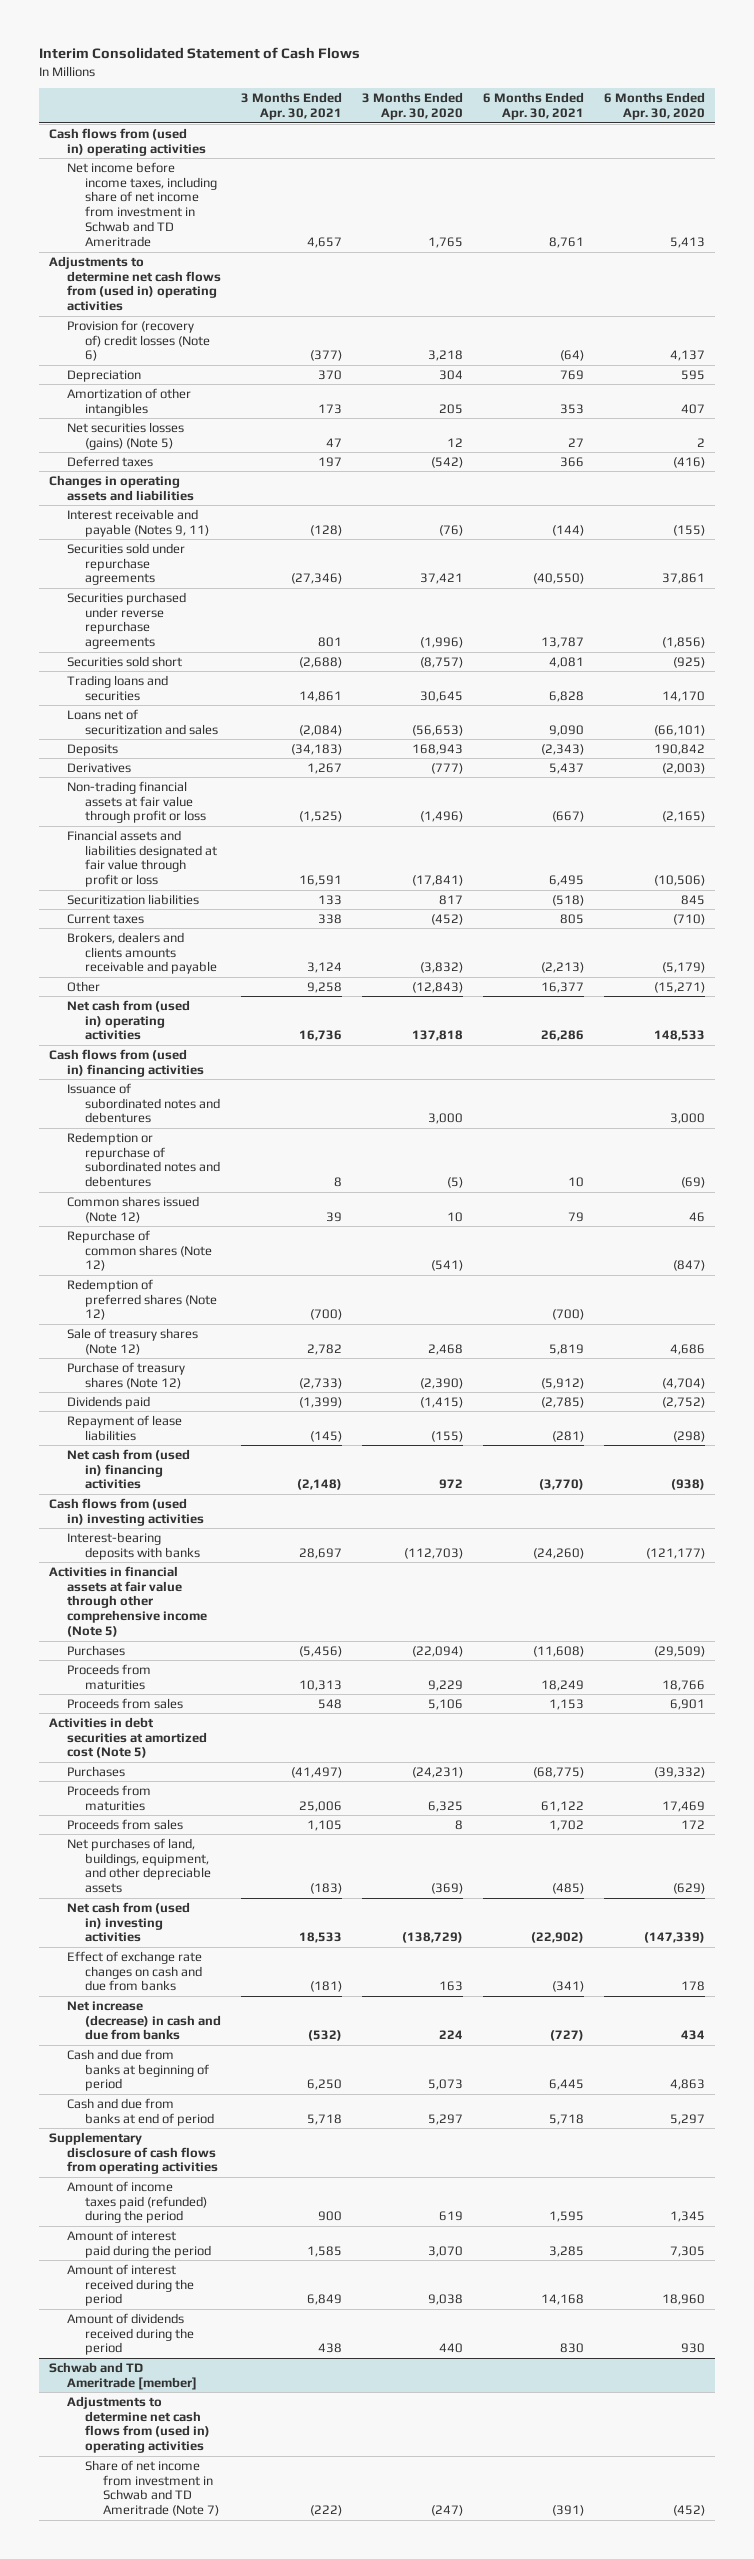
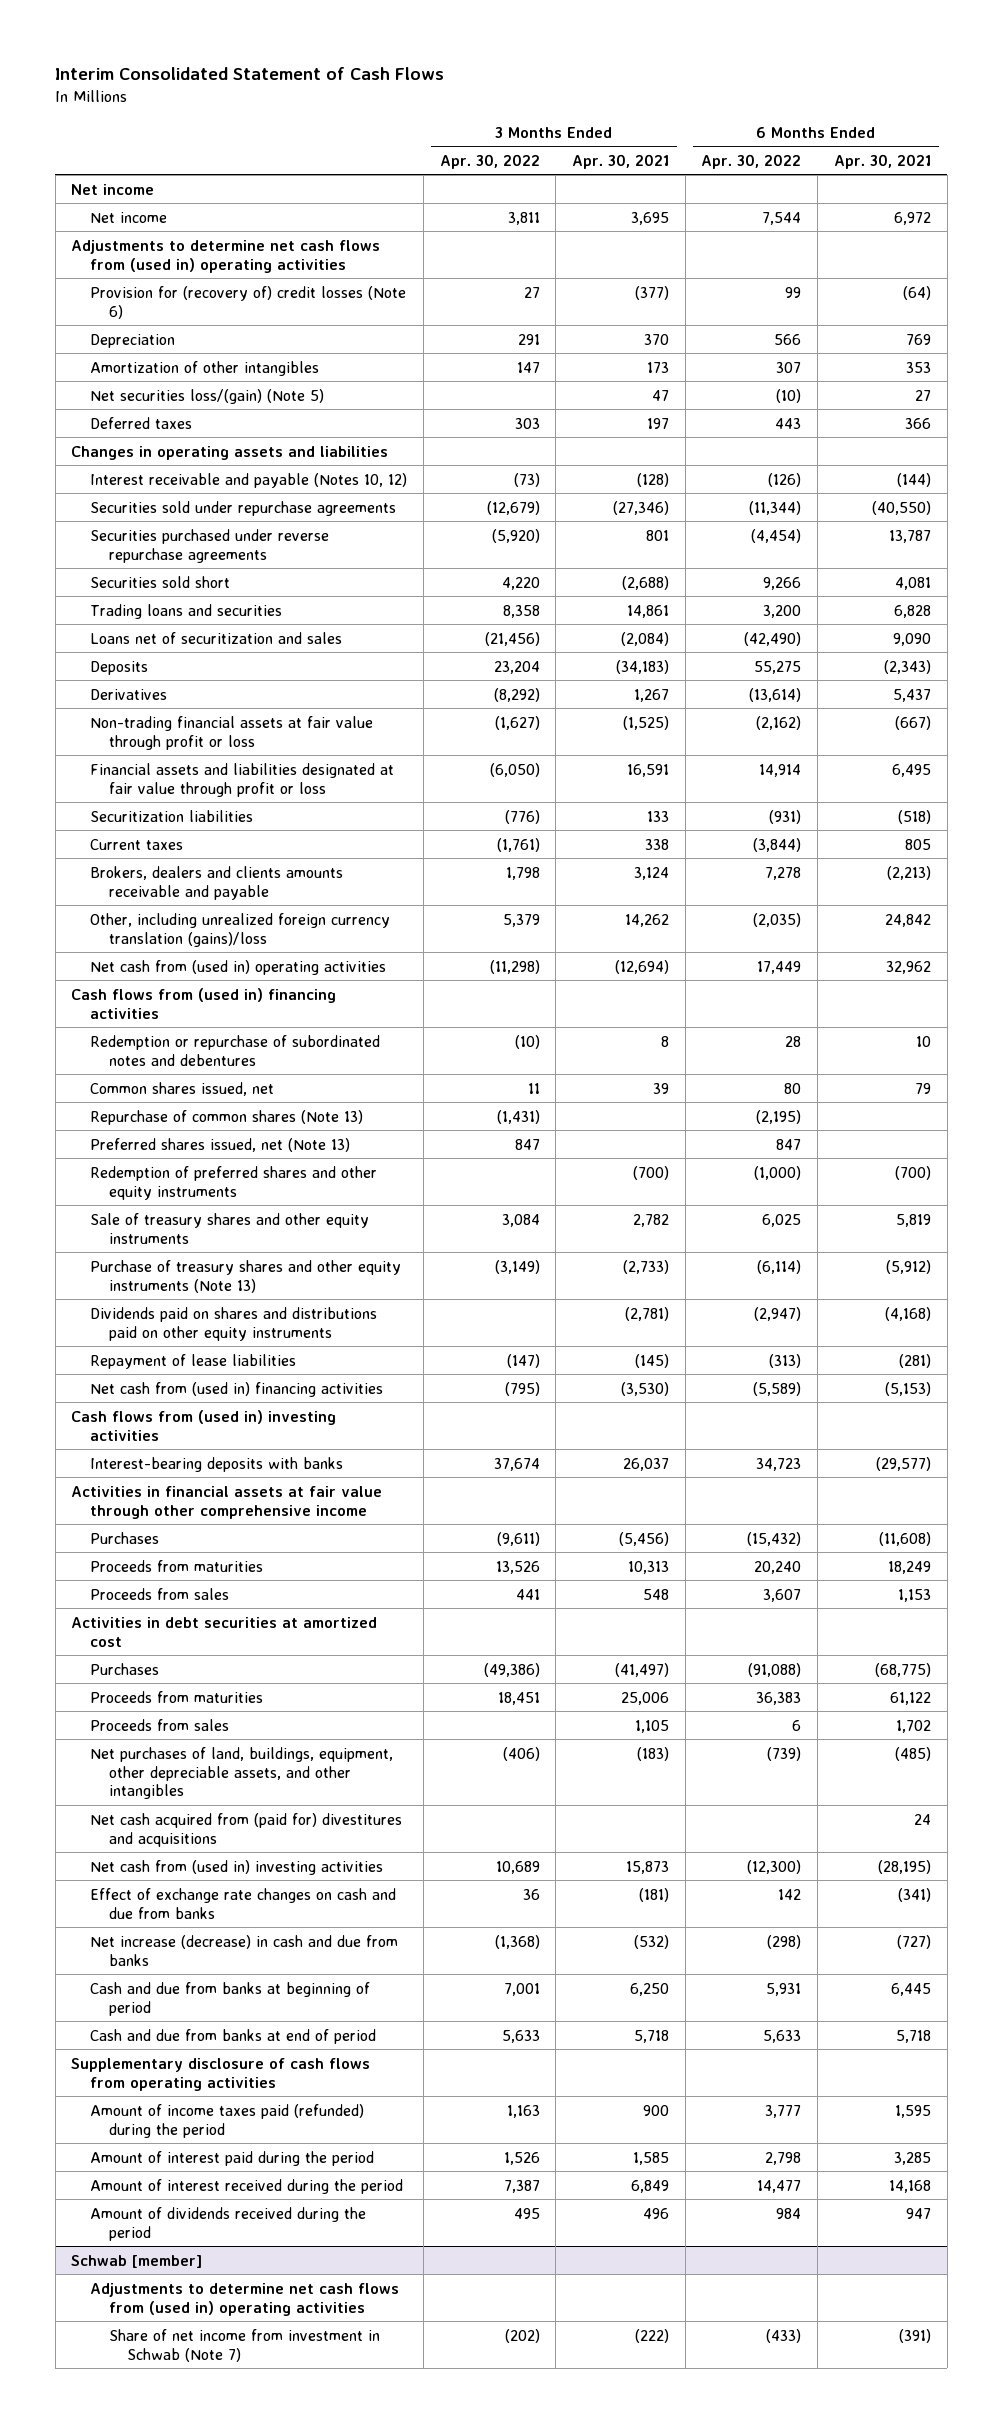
[361,92,463,120] 3 Months Ended Apr. 30, 2020 -> none
[604,92,706,120] 6 Months Ended Apr. 30, 2020 -> none
none -> [439,153,540,169] Apr. 30, 2022
none -> [701,153,802,169] Apr. 30, 2022
[66,161,217,247] Net income before income taxes, including share of net income from investment in Schwab and TD Ameritrade -> none
[48,127,206,156] Cash flows from (used in) operating activities -> [71,183,155,195] Net income
none -> [90,211,168,223] Net income
[66,421,184,450] Net securities losses (gains) (Note 5) -> [90,388,325,404] Net securities loss/(gain) (Note 5)
[66,508,209,537] Interest receivable and payable (Notes 9, 11) -> [90,472,408,488] Interest receivable and payable (Notes 10, 12)
[66,980,100,992] Other -> none
none -> [90,912,391,947] Other, including unrealized foreign currency translation (gains)/loss
[298,1030,342,1042] 16,736 -> [615,959,670,974] (12,694)
[540,1030,584,1042] 26,286 -> [885,960,931,974] 32,962
[66,1082,220,1124] Issuance of subordinated notes and debentures -> none
[66,1195,199,1223] Common shares issued (Note 12) -> [90,1081,275,1096] Common shares issued, net
[66,1229,212,1272] Repurchase of common shares (Note 12) -> [90,1109,364,1125] Repurchase of common shares (Note 13)
none -> [90,1137,351,1152] Preferred shares issued, net (Note 13)
[66,1278,217,1321] Redemption of preferred shares (Note 12) -> [90,1165,378,1200] Redemption of preferred shares and other equity instruments
[66,1327,198,1355] Sale of treasury shares (Note 12) -> [90,1212,370,1244] Sale of treasury shares and other equity instruments
[66,1361,185,1389] Purchase of treasury shares (Note 12) -> [90,1259,402,1293] Purchase of treasury shares and other equity instruments (Note 13)
[66,1395,150,1409] Dividends paid -> [90,1306,378,1341] Dividends paid on shares and distributions paid on other equity instruments
[298,1396,342,1408] (1,399) -> [625,1306,670,1321] (2,781)
[540,1396,584,1408] (2,785) -> [884,1306,931,1321] (4,168)
[296,1479,342,1491] (2,148) -> [621,1381,670,1396] (3,530)
[538,1479,584,1491] (3,770) -> [884,1381,931,1396] (5,153)
[298,1547,342,1559] 28,697 -> [623,1457,670,1471] 26,037
[532,1547,584,1559] (24,260) -> [875,1456,931,1471] (29,577)
[48,1565,207,1638] Activities in financial assets at fair value through other comprehensive income (Note 5) -> [71,1485,383,1519] Activities in financial assets at fair value through other comprehensive income
[48,1716,207,1759] Activities in debt securities at amortized cost (Note 5) -> [71,1616,378,1647] Activities in debt securities at amortized cost
[66,1837,211,1894] Net purchases of land, buildings, equipment, and other depreciable assets -> [90,1746,394,1800] Net purchases of land, buildings, equipment, other depreciable assets, and other intangibles
none -> [90,1812,403,1847] Net cash acquired from (paid for) divestitures and acquisitions
[298,1932,342,1944] 18,533 -> [626,1860,670,1874] 15,873
[530,1932,584,1944] (22,902) -> [877,1859,931,1874] (28,195)
[48,2361,197,2390] Schwab and TD Ameritrade [member] -> none
[317,2343,342,2354] 438 -> [643,2207,670,2219] 496
[559,2343,584,2354] 830 -> [905,2207,931,2219] 947
none -> [71,2254,203,2268] Schwab [member]
[84,2459,219,2517] Share of net income from investment in Schwab and TD Ameritrade (Note 7) -> [108,2328,380,2362] Share of net income from investment in Schwab (Note 7)

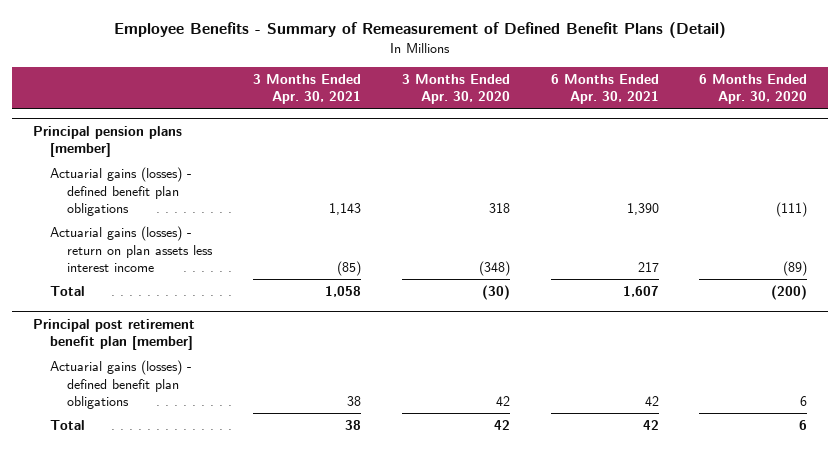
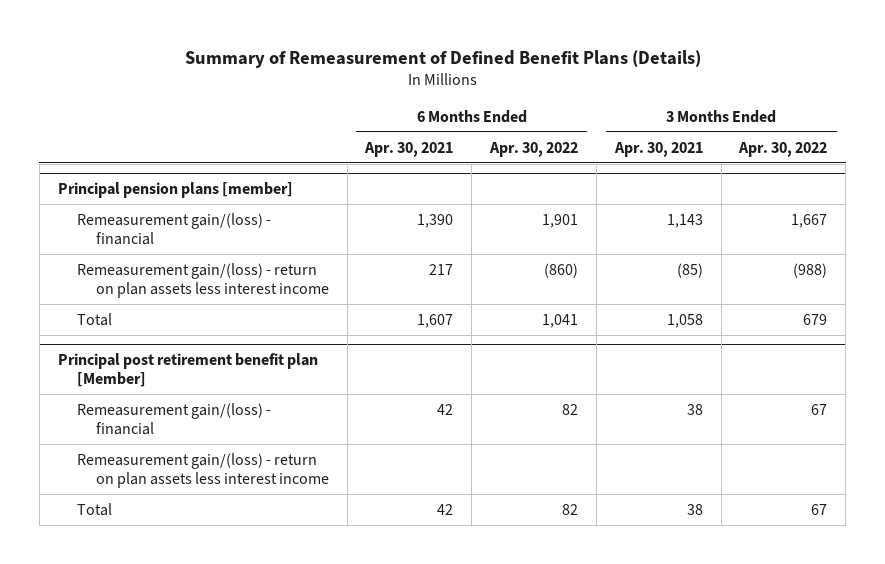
[114,22,727,39] Employee Benefits - Summary of Remeasurement of Defined Benefit Plans (Detail) -> [184,49,701,68] Summary of Remeasurement of Defined Benefit Plans (Details)
[401,73,510,105] 3 Months Ended Apr. 30, 2020 -> none
[699,73,808,105] 6 Months Ended Apr. 30, 2020 -> none
none -> [489,141,579,157] Apr. 30, 2022
none -> [738,141,828,157] Apr. 30, 2022
[49,167,192,217] Actuarial gains (losses) - defined benefit plan obligations -> [76,212,271,245] Remeasurement gain/(loss) - financial
[49,226,213,273] Actuarial gains (losses) - return on plan assets less interest income -> [76,262,329,298] Remeasurement gain/(loss) - return on plan assets less interest income
[32,318,195,351] Principal post retirement benefit plan [member] -> [57,353,318,388] Principal post retirement benefit plan [Member]
[49,360,192,410] Actuarial gains (losses) - defined benefit plan obligations -> [76,402,271,435] Remeasurement gain/(loss) - financial
none -> [76,452,329,488] Remeasurement gain/(loss) - return on plan assets less interest income

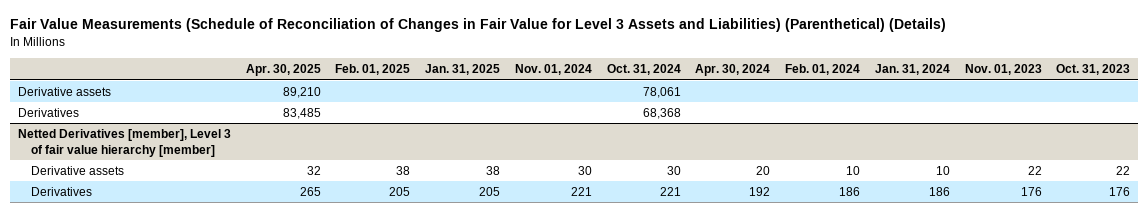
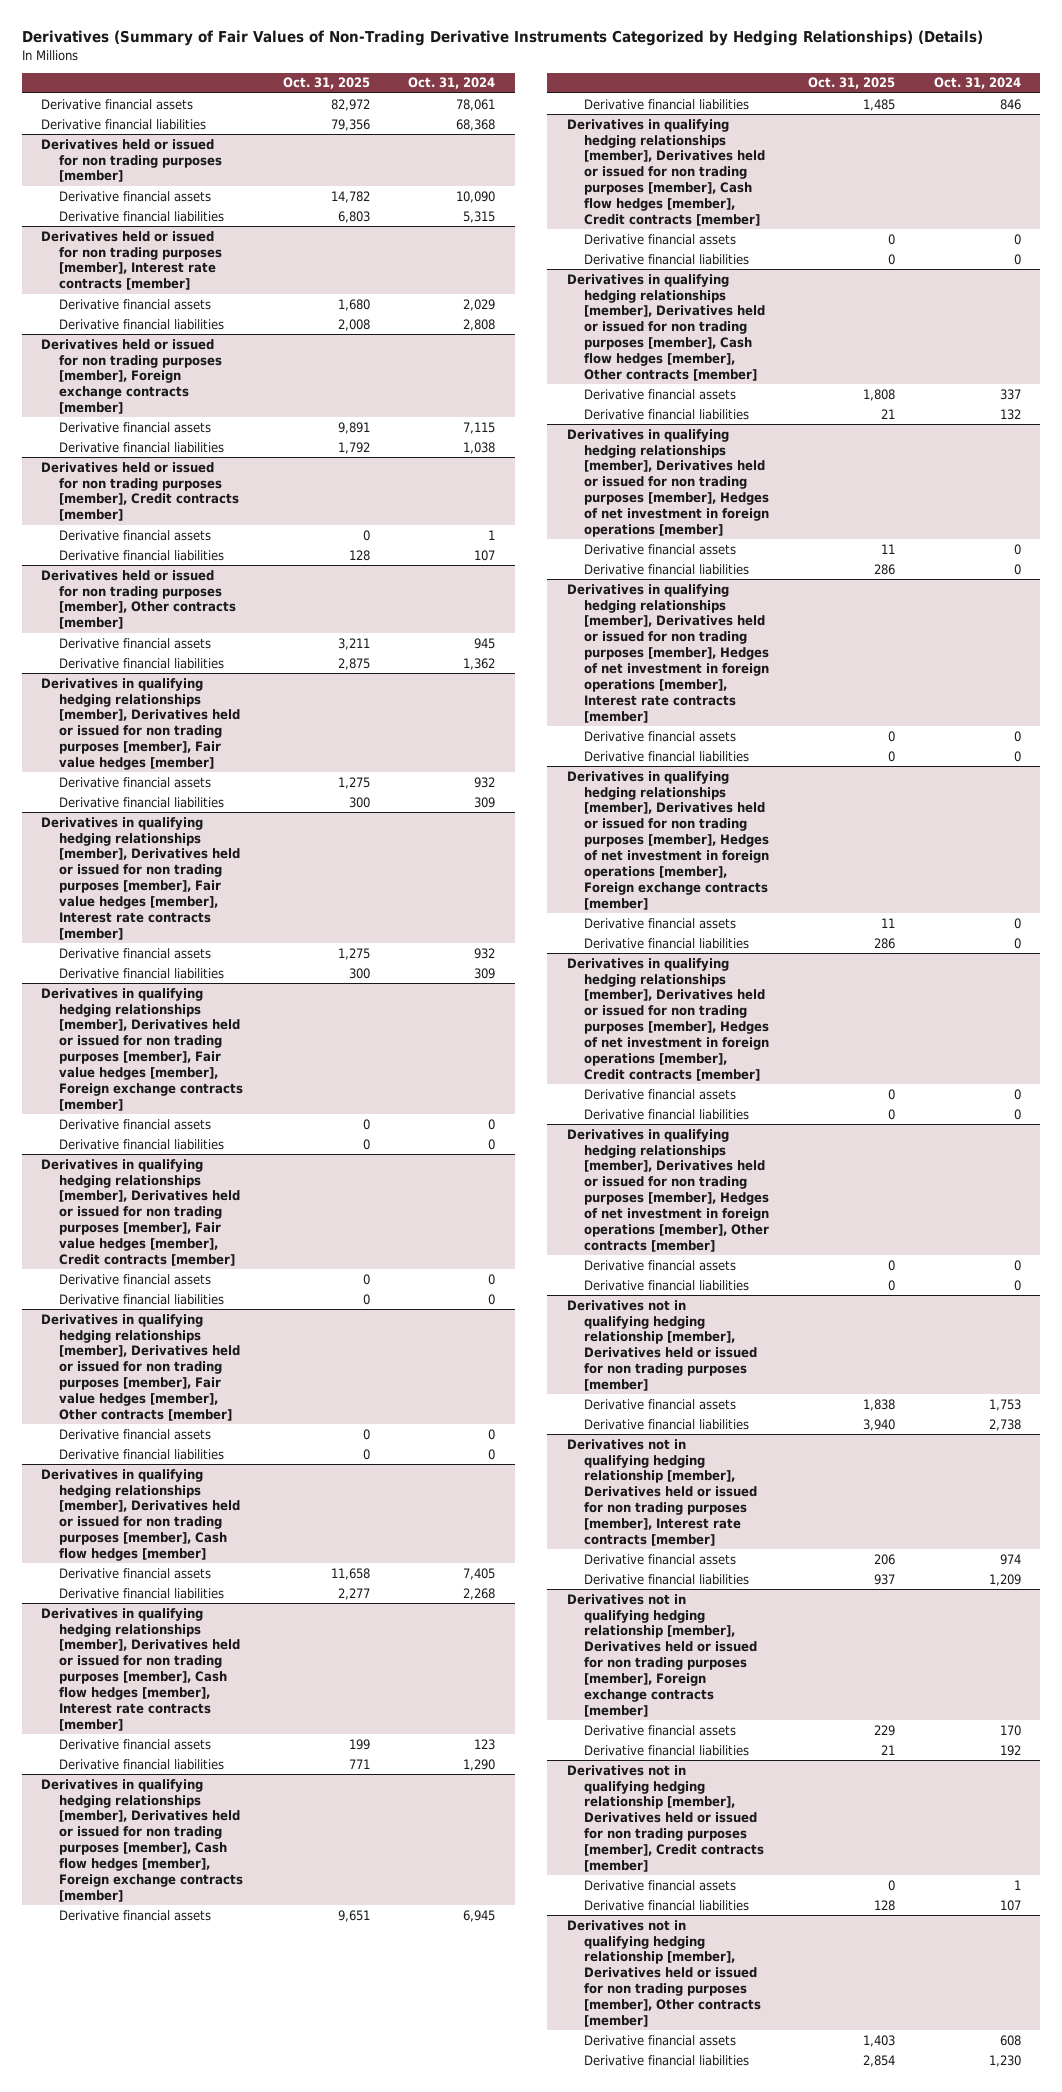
[10,18,947,33] Fair Value Measurements (Schedule of Reconciliation of Changes in Fair Value for Level 3 Assets and Liabilities) (Parenthetical) (Details) -> [21,30,983,47] Derivatives (Summary of Fair Values of Non-Trading Derivative Instruments Categorized by Hedging Relationships) (Details)
[245,64,321,77] Apr. 30, 2025 -> none
[335,64,411,76] Feb. 01, 2025 -> none
[425,64,501,76] Jan. 31, 2025 -> none
[514,64,592,76] Nov. 01, 2024 -> none
[695,64,771,77] Apr. 30, 2024 -> none
[785,64,861,76] Feb. 01, 2024 -> none
[874,64,950,76] Jan. 31, 2024 -> none
[964,64,1042,76] Nov. 01, 2023 -> none
[1056,64,1131,76] Oct. 31, 2023 -> none
none -> [282,77,370,90] Oct. 31, 2025
[17,128,231,157] Netted Derivatives [member], Level 3 of fair value hierarchy [member] -> none
[31,186,93,196] Derivatives -> none
[17,86,111,96] Derivative assets -> [41,98,194,110] Derivative financial assets
[17,107,79,117] Derivatives -> [41,118,207,130] Derivative financial liabilities
none -> [41,138,222,183] Derivatives held or issued for non trading purposes [member]
[31,165,125,175] Derivative assets -> [58,190,211,202] Derivative financial assets
[666,165,681,175] 30 -> [456,190,496,203] 10,090
none -> [58,210,224,222] Derivative financial liabilities
none -> [41,230,222,291] Derivatives held or issued for non trading purposes [member], Interest rate contracts [member]
none -> [58,298,211,310] Derivative financial assets
none -> [58,318,224,330] Derivative financial liabilities
none -> [41,338,222,415] Derivatives held or issued for non trading purposes [member], Foreign exchange contracts [member]
none -> [58,421,211,433] Derivative financial assets
none -> [58,441,224,453] Derivative financial liabilities
none -> [41,461,239,522] Derivatives held or issued for non trading purposes [member], Credit contracts [member]
none -> [58,529,211,541] Derivative financial assets
none -> [58,549,224,561] Derivative financial liabilities
none -> [41,569,236,630] Derivatives held or issued for non trading purposes [member], Other contracts [member]
none -> [58,637,211,649] Derivative financial assets
none -> [58,657,224,669] Derivative financial liabilities
none -> [41,677,240,771] Derivatives in qualifying hedging relationships [member], Derivatives held or issued for non trading purposes [member], Fair value hedges [member]
none -> [58,776,211,788] Derivative financial assets
none -> [58,796,224,808] Derivative financial liabilities
none -> [41,816,240,940] Derivatives in qualifying hedging relationships [member], Derivatives held or issued for non trading purposes [member], Fair value hedges [member], Interest rate contracts [member]
none -> [58,947,211,959] Derivative financial assets
none -> [58,967,224,979] Derivative financial liabilities
none -> [41,987,243,1111] Derivatives in qualifying hedging relationships [member], Derivatives held or issued for non trading purposes [member], Fair value hedges [member], Foreign exchange contracts [member]
none -> [58,1118,211,1130] Derivative financial assets
none -> [58,1138,224,1150] Derivative financial liabilities
none -> [41,1158,240,1267] Derivatives in qualifying hedging relationships [member], Derivatives held or issued for non trading purposes [member], Fair value hedges [member], Credit contracts [member]
none -> [58,1273,211,1285] Derivative financial assets
none -> [58,1293,224,1305] Derivative financial liabilities
none -> [41,1313,240,1422] Derivatives in qualifying hedging relationships [member], Derivatives held or issued for non trading purposes [member], Fair value hedges [member], Other contracts [member]
none -> [58,1428,211,1440] Derivative financial assets
none -> [58,1448,224,1460] Derivative financial liabilities
none -> [41,1468,240,1562] Derivatives in qualifying hedging relationships [member], Derivatives held or issued for non trading purposes [member], Cash flow hedges [member]
none -> [58,1567,211,1579] Derivative financial assets
none -> [58,1587,224,1599] Derivative financial liabilities
none -> [41,1607,240,1731] Derivatives in qualifying hedging relationships [member], Derivatives held or issued for non trading purposes [member], Cash flow hedges [member], Interest rate contracts [member]
none -> [58,1738,211,1750] Derivative financial assets
none -> [58,1758,224,1770] Derivative financial liabilities
none -> [41,1778,243,1902] Derivatives in qualifying hedging relationships [member], Derivatives held or issued for non trading purposes [member], Cash flow hedges [member], Foreign exchange contracts [member]
none -> [58,1909,211,1921] Derivative financial assets
none -> [584,98,750,110] Derivative financial liabilities
none -> [566,118,766,227] Derivatives in qualifying hedging relationships [member], Derivatives held or issued for non trading purposes [member], Cash flow hedges [member], Credit contracts [member]
none -> [584,233,737,245] Derivative financial assets
none -> [584,253,750,265] Derivative financial liabilities
none -> [566,273,766,382] Derivatives in qualifying hedging relationships [member], Derivatives held or issued for non trading purposes [member], Cash flow hedges [member], Other contracts [member]
none -> [584,388,737,400] Derivative financial assets
none -> [584,408,750,420] Derivative financial liabilities
none -> [566,428,770,538] Derivatives in qualifying hedging relationships [member], Derivatives held or issued for non trading purposes [member], Hedges of net investment in foreign operations [member]
none -> [584,543,737,555] Derivative financial assets
none -> [584,563,750,575] Derivative financial liabilities
none -> [566,583,770,723] Derivatives in qualifying hedging relationships [member], Derivatives held or issued for non trading purposes [member], Hedges of net investment in foreign operations [member], Interest rate contracts [member]
none -> [584,730,737,742] Derivative financial assets
none -> [584,750,750,762] Derivative financial liabilities
none -> [566,770,770,910] Derivatives in qualifying hedging relationships [member], Derivatives held or issued for non trading purposes [member], Hedges of net investment in foreign operations [member], Foreign exchange contracts [member]
none -> [584,917,737,929] Derivative financial assets
none -> [584,937,750,949] Derivative financial liabilities
none -> [566,957,770,1081] Derivatives in qualifying hedging relationships [member], Derivatives held or issued for non trading purposes [member], Hedges of net investment in foreign operations [member], Credit contracts [member]
none -> [584,1088,737,1100] Derivative financial assets
none -> [584,1108,750,1120] Derivative financial liabilities
none -> [566,1128,770,1252] Derivatives in qualifying hedging relationships [member], Derivatives held or issued for non trading purposes [member], Hedges of net investment in foreign operations [member], Other contracts [member]
none -> [584,1259,737,1271] Derivative financial assets
none -> [584,1279,750,1291] Derivative financial liabilities
none -> [566,1299,758,1392] Derivatives not in qualifying hedging relationship [member], Derivatives held or issued for non trading purposes [member]
none -> [584,1398,737,1410] Derivative financial assets
none -> [584,1418,750,1430] Derivative financial liabilities
none -> [566,1438,758,1547] Derivatives not in qualifying hedging relationship [member], Derivatives held or issued for non trading purposes [member], Interest rate contracts [member]
none -> [584,1553,737,1565] Derivative financial assets
none -> [584,1573,750,1585] Derivative financial liabilities
none -> [566,1593,758,1717] Derivatives not in qualifying hedging relationship [member], Derivatives held or issued for non trading purposes [member], Foreign exchange contracts [member]
none -> [584,1724,737,1736] Derivative financial assets
none -> [584,1744,750,1756] Derivative financial liabilities
none -> [566,1764,765,1873] Derivatives not in qualifying hedging relationship [member], Derivatives held or issued for non trading purposes [member], Credit contracts [member]
none -> [584,1879,737,1891] Derivative financial assets
none -> [584,1899,750,1911] Derivative financial liabilities
none -> [566,1919,762,2028] Derivatives not in qualifying hedging relationship [member], Derivatives held or issued for non trading purposes [member], Other contracts [member]
none -> [584,2034,737,2046] Derivative financial assets
none -> [584,2054,750,2066] Derivative financial liabilities

